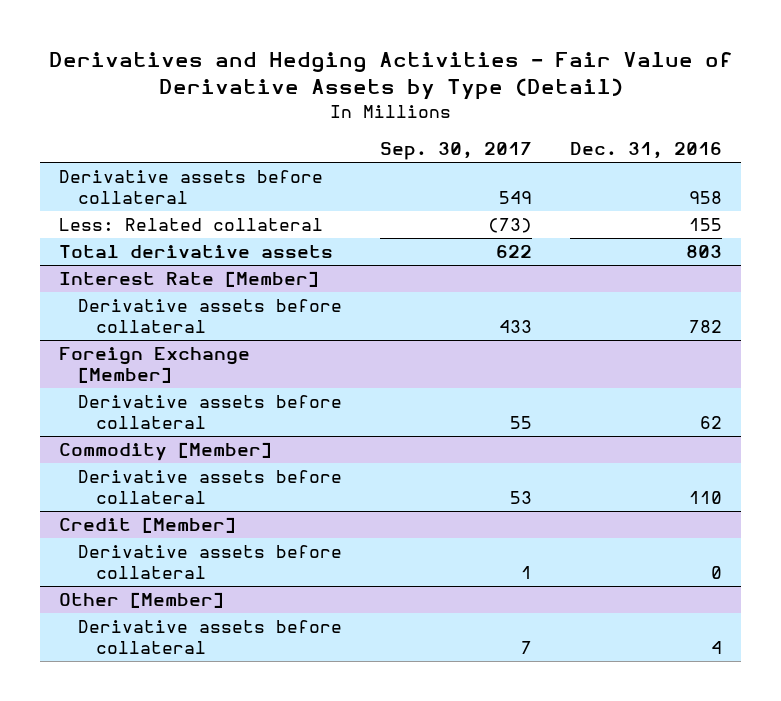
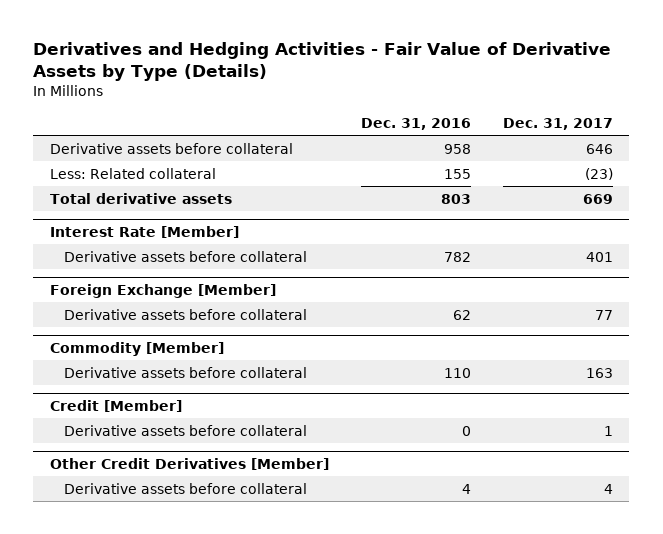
[48,52,733,101] Derivatives and Hedging Activities - Fair Value of Derivative Assets by Type (Detail) -> [33,42,612,82] Derivatives and Hedging Activities - Fair Value of Derivative Assets by Type (Details)
[379,142,532,161] Sep. 30, 2017 -> none
none -> [503,118,614,131] Dec. 31, 2017
[59,592,225,609] Other [Member] -> [49,457,329,470] Other Credit Derivatives [Member]

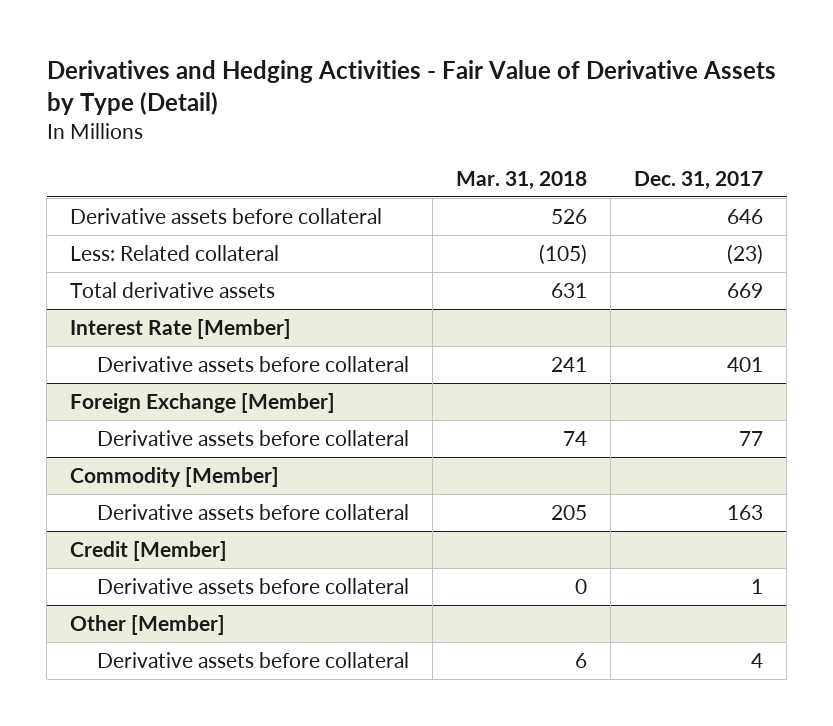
[33,42,612,82] Derivatives and Hedging Activities - Fair Value of Derivative Assets by Type (Details) -> [46,59,776,116] Derivatives and Hedging Activities - Fair Value of Derivative Assets by Type (Detail)
[360,118,471,131] Dec. 31, 2016 -> none
none -> [455,170,587,190] Mar. 31, 2018
[49,457,329,470] Other Credit Derivatives [Member] -> [70,615,226,636] Other [Member]

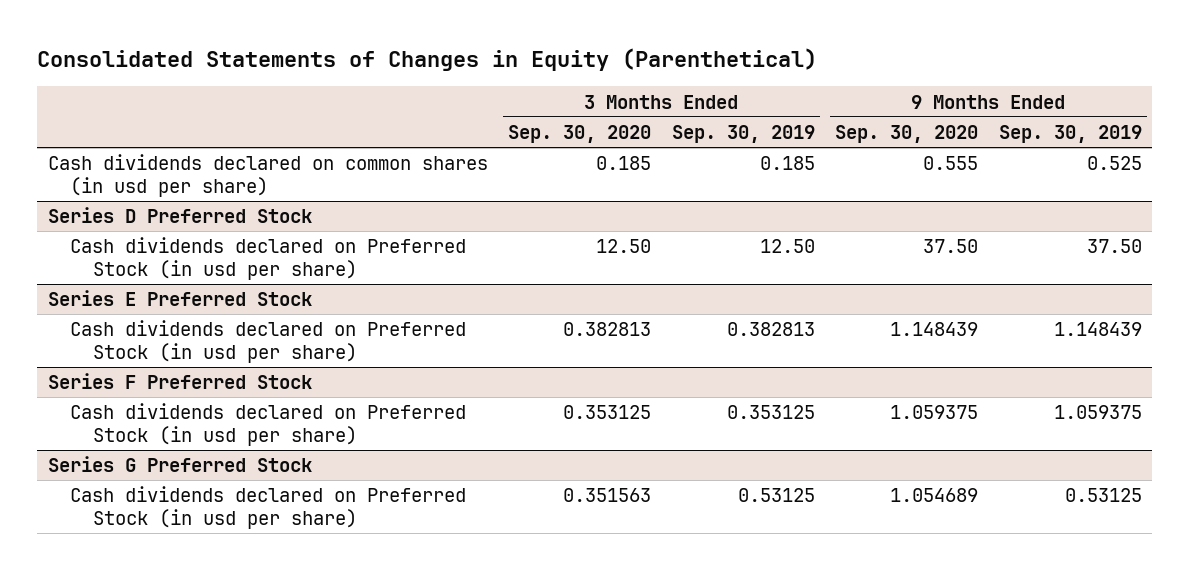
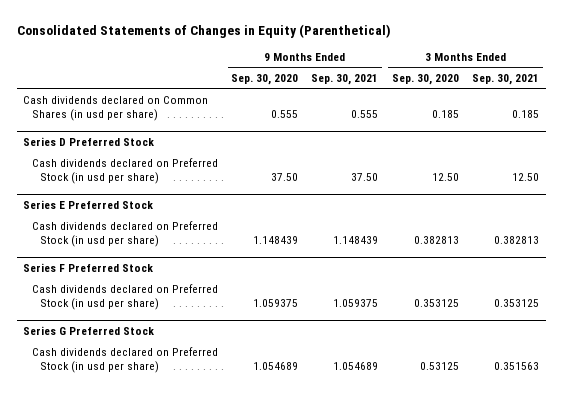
[671,124,815,143] Sep. 30, 2019 -> none
[998,124,1142,143] Sep. 30, 2019 -> none
none -> [311,73,379,85] Sep. 30, 2021
none -> [472,73,540,85] Sep. 30, 2021
[47,154,488,197] Cash dividends declared on common shares (in usd per share) -> [23,95,209,122] Cash dividends declared on Common Shares (in usd per share)
[563,488,652,503] 0.351563 -> [419,362,459,371] 0.53125

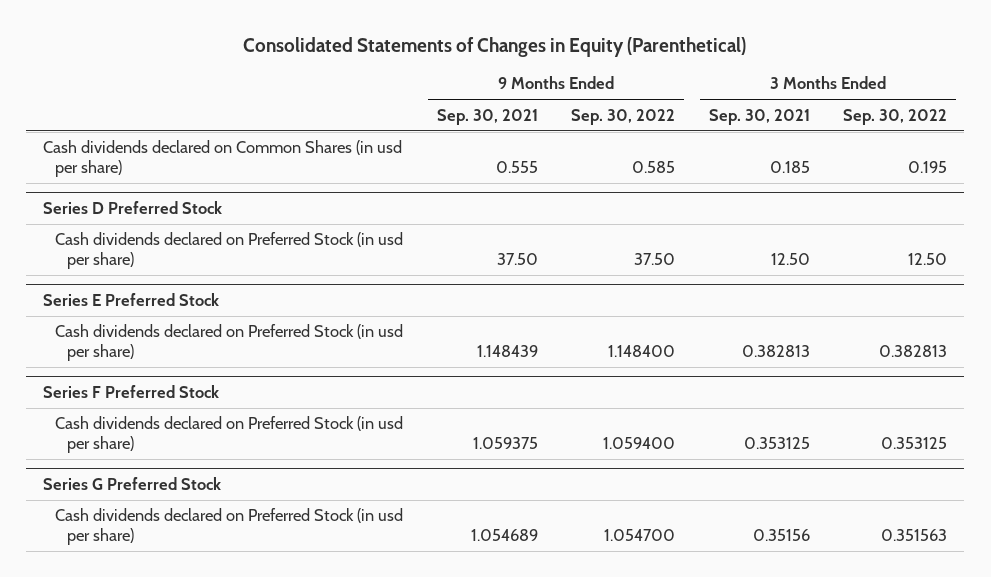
[230,73,298,85] Sep. 30, 2020 -> none
[391,73,459,85] Sep. 30, 2020 -> none
none -> [571,108,676,125] Sep. 30, 2022
none -> [843,108,948,125] Sep. 30, 2022
[494,362,540,371] 0.351563 -> [752,528,810,541] 0.35156

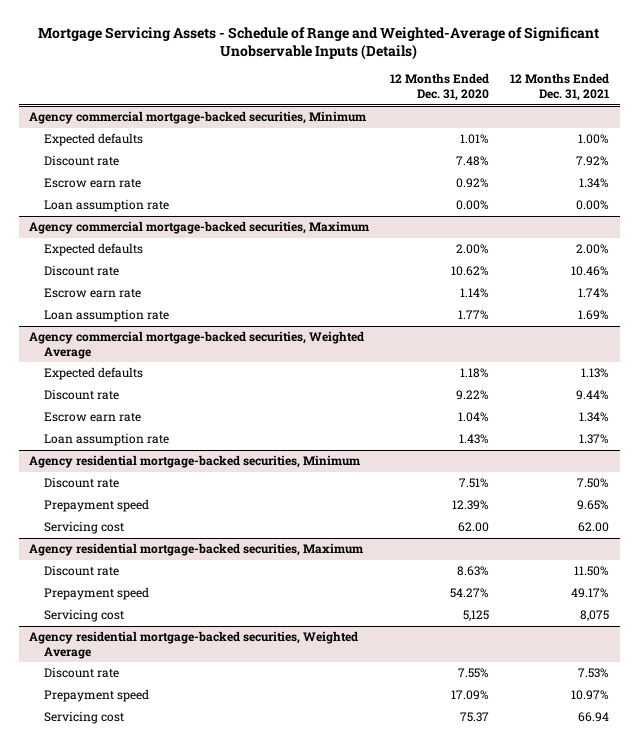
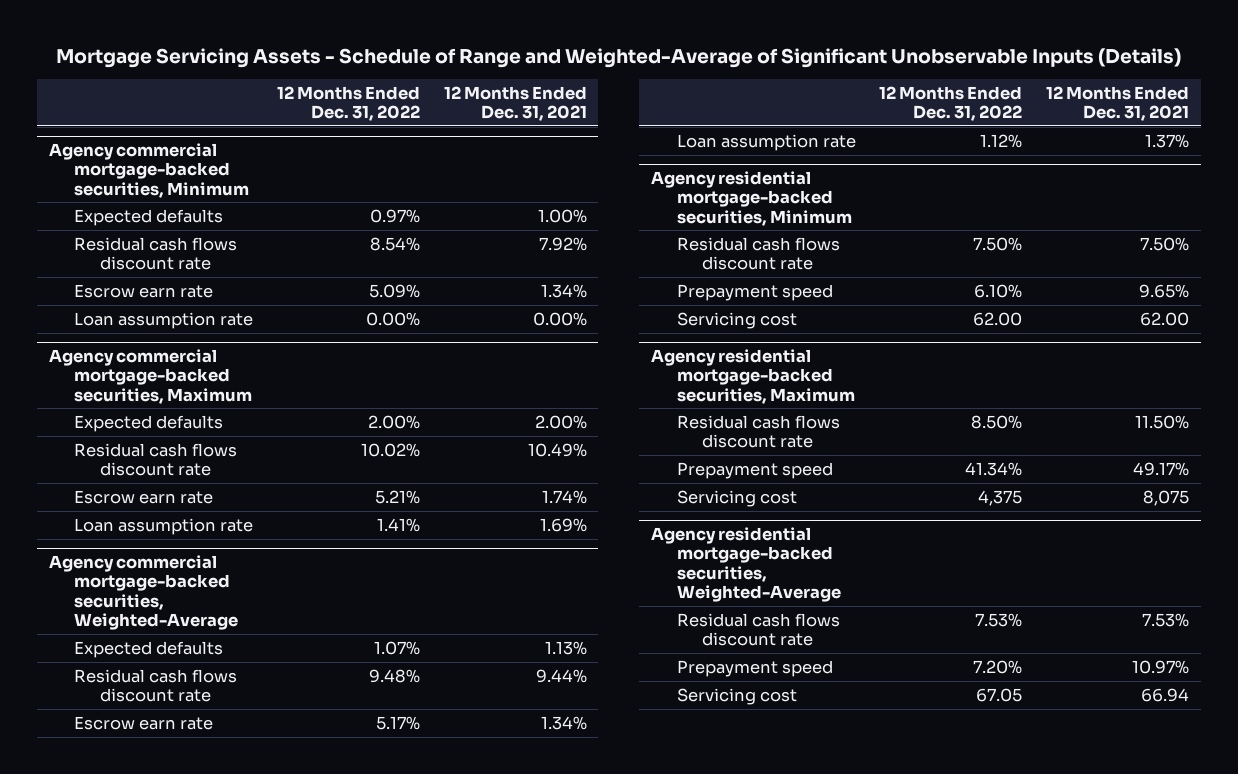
[390,73,490,102] 12 Months Ended Dec. 31, 2020 -> none
none -> [277,85,421,121] 12 Months Ended Dec. 31, 2022
[43,155,119,167] Discount rate -> [74,236,238,270] Residual cash flows discount rate
[43,265,119,277] Discount rate -> [74,442,238,476] Residual cash flows discount rate
[571,266,610,277] 10.46% -> [527,442,587,457] 10.49%
[29,331,365,359] Agency commercial mortgage-backed securities, Weighted Average -> [48,555,239,630] Agency commercial mortgage-backed securities, Weighted-Average
[43,389,119,401] Discount rate -> [74,668,238,702] Residual cash flows discount rate
[43,477,119,489] Discount rate -> [676,236,840,270] Residual cash flows discount rate
[43,565,119,577] Discount rate -> [676,414,840,448] Residual cash flows discount rate
[29,631,359,659] Agency residential mortgage-backed securities, Weighted Average -> [651,527,841,602] Agency residential mortgage-backed securities, Weighted-Average
[43,667,119,679] Discount rate -> [676,612,840,646] Residual cash flows discount rate

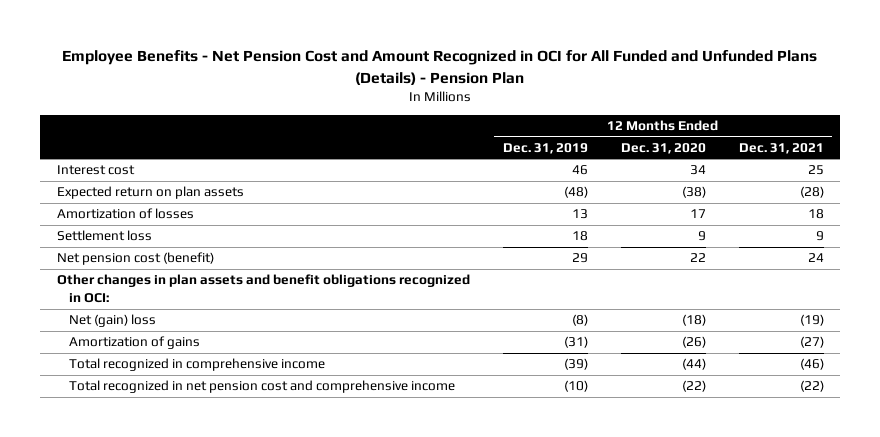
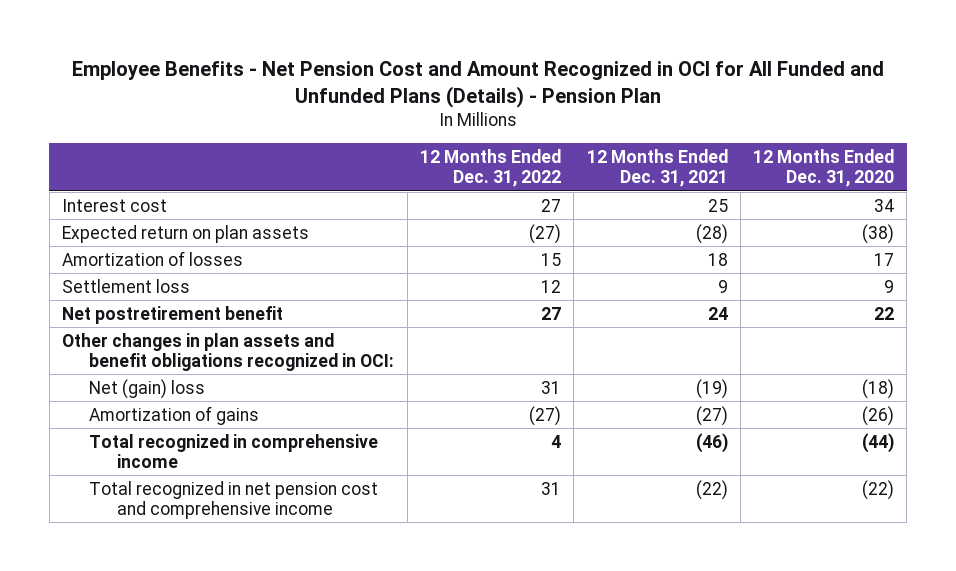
[502,142,588,154] Dec. 31, 2019 -> none
none -> [420,149,562,188] 12 Months Ended Dec. 31, 2022
[56,252,214,266] Net pension cost (benefit) -> [61,305,283,324] Net postretirement benefit

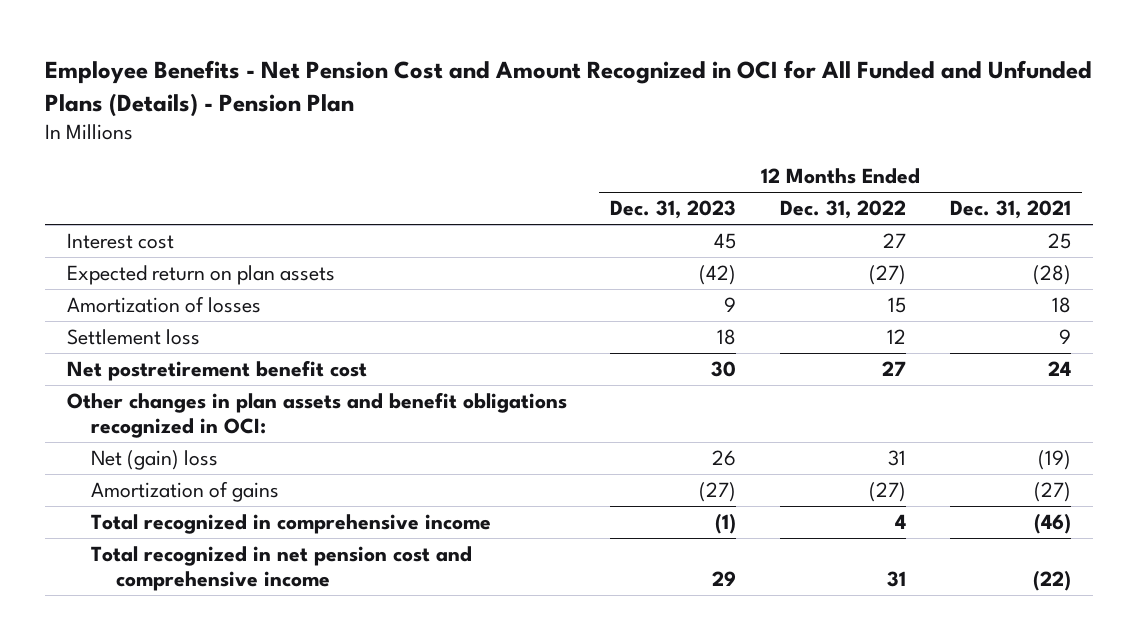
[753,149,895,188] 12 Months Ended Dec. 31, 2020 -> none
none -> [610,200,737,220] Dec. 31, 2023
[61,305,283,324] Net postretirement benefit -> [66,359,367,381] Net postretirement benefit cost

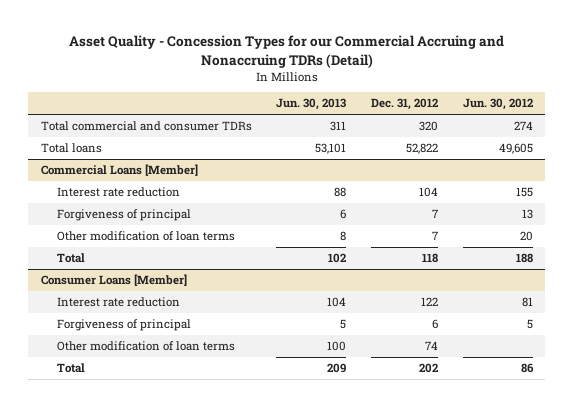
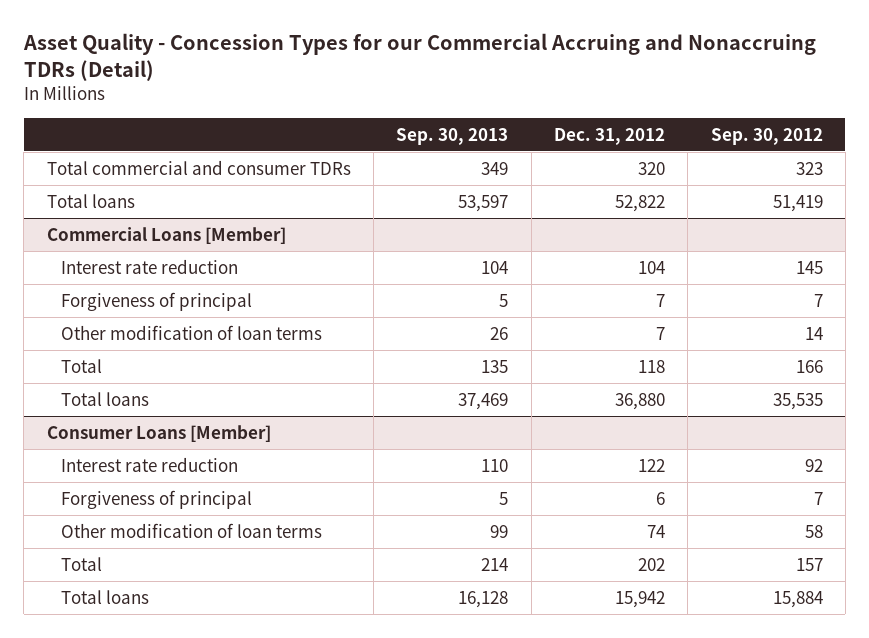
[276,98,347,111] Jun. 30, 2013 -> none
[462,98,533,111] Jun. 30, 2012 -> none
none -> [396,127,509,145] Sep. 30, 2013
none -> [710,127,823,145] Sep. 30, 2012
none -> [61,391,150,406] Total loans
none -> [61,589,150,604] Total loans

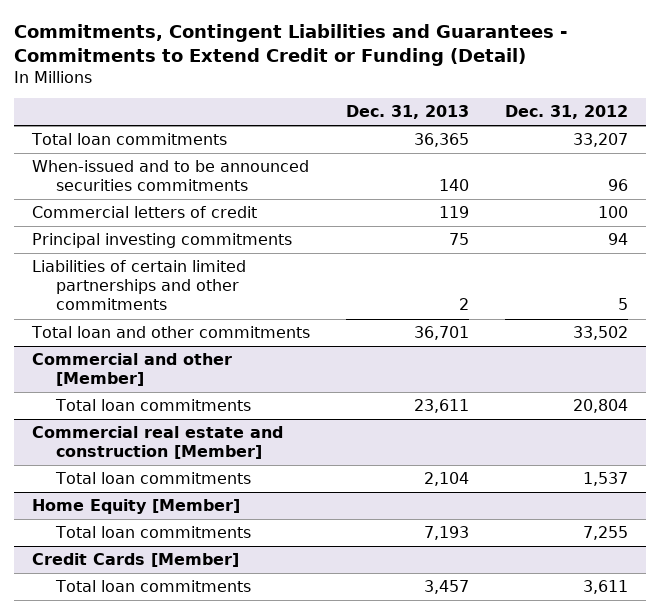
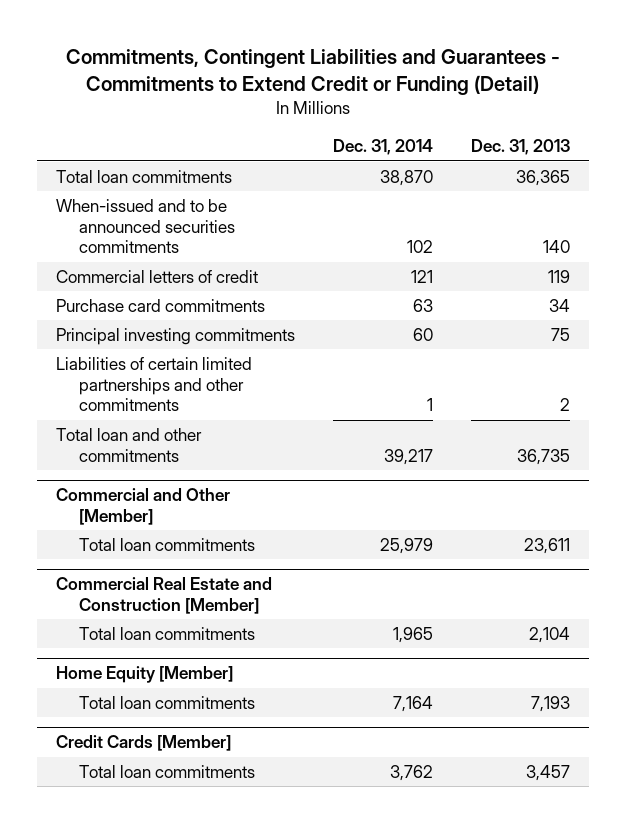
[505,105,629,120] Dec. 31, 2012 -> none
none -> [333,139,434,156] Dec. 31, 2014
none -> [56,298,266,312] Purchase card commitments
[414,326,470,341] 36,701 -> [517,448,571,465] 36,735
[32,353,233,387] Commercial and other [Member] -> [56,488,231,526] Commercial and Other [Member]
[32,426,284,460] Commercial real estate and construction [Member] -> [56,577,273,615] Commercial Real Estate and Construction [Member]

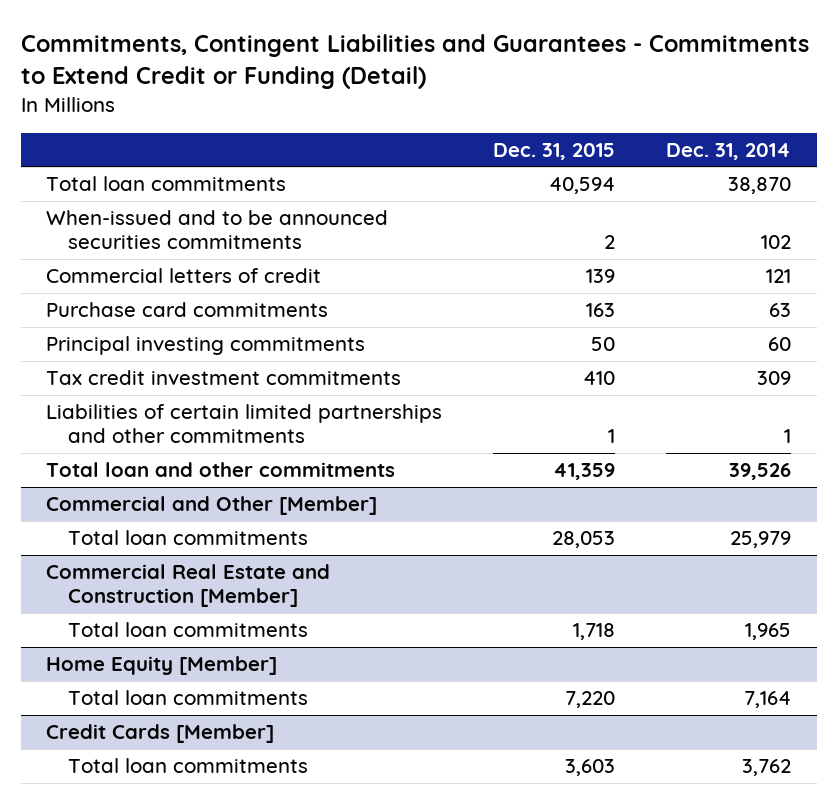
[471,139,571,156] Dec. 31, 2013 -> none
none -> [493,142,616,160] Dec. 31, 2015
none -> [46,370,402,386] Tax credit investment commitments
[384,448,434,465] 39,217 -> [729,463,792,481] 39,526

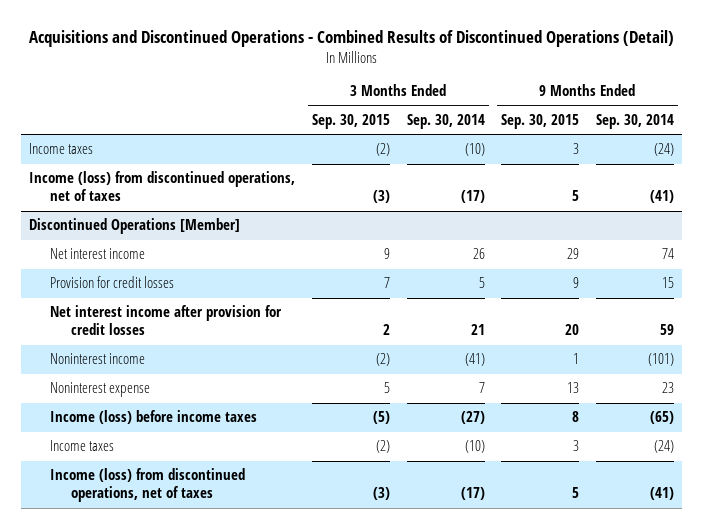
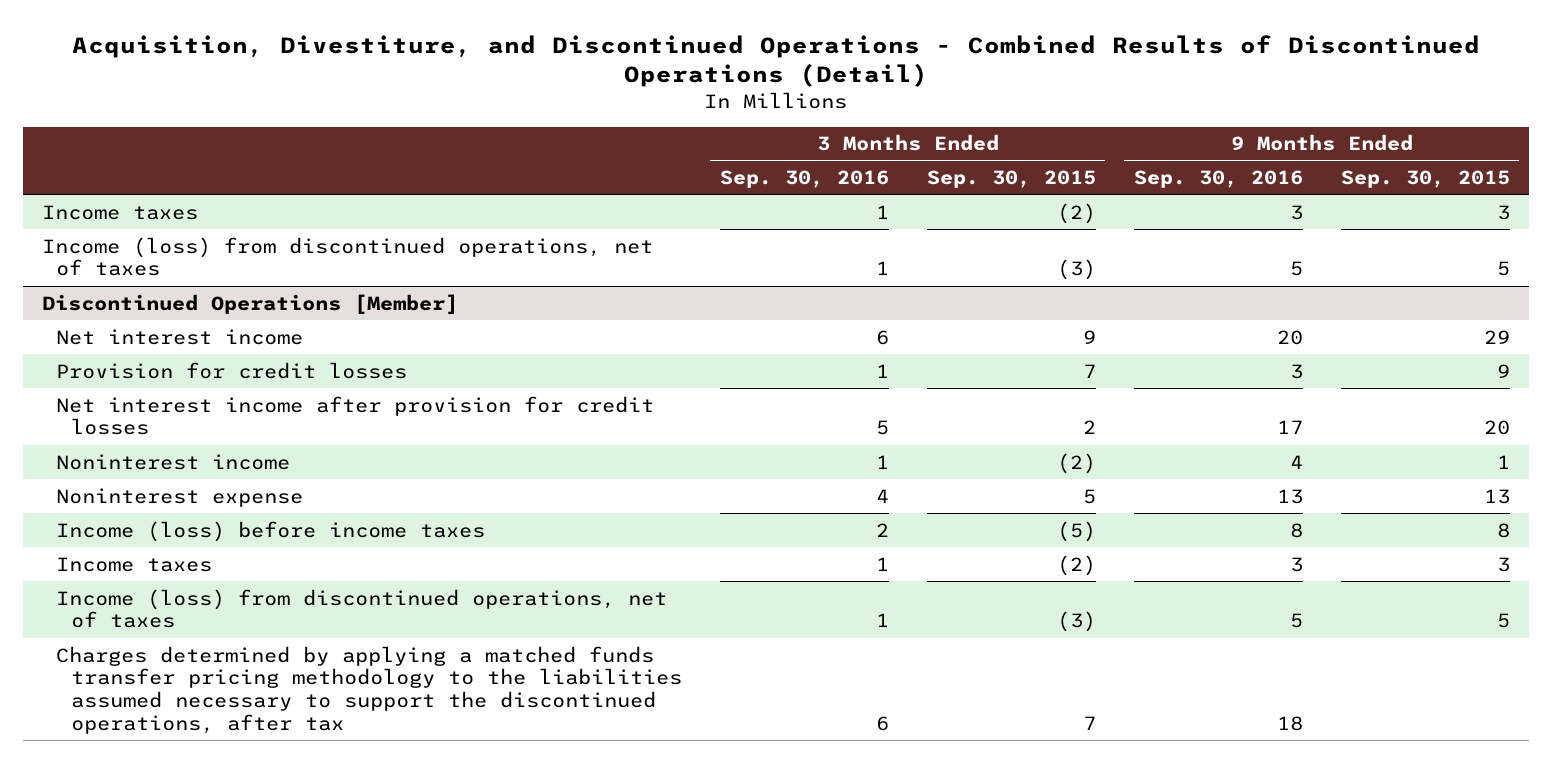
[28,30,674,48] Acquisitions and Discontinued Operations - Combined Results of Discontinued Operations (Detail) -> [72,34,1481,88] Acquisition, Divestiture, and Discontinued Operations - Combined Results of Discontinued Operations (Detail)
[406,113,485,129] Sep. 30, 2014 -> none
[595,113,674,129] Sep. 30, 2014 -> none
none -> [719,170,889,189] Sep. 30, 2016
none -> [1133,170,1303,189] Sep. 30, 2016
none -> [56,645,682,734] Charges determined by applying a matched funds transfer pricing methodology to the liabilities assumed necessary to support the discontinued operations, after tax

